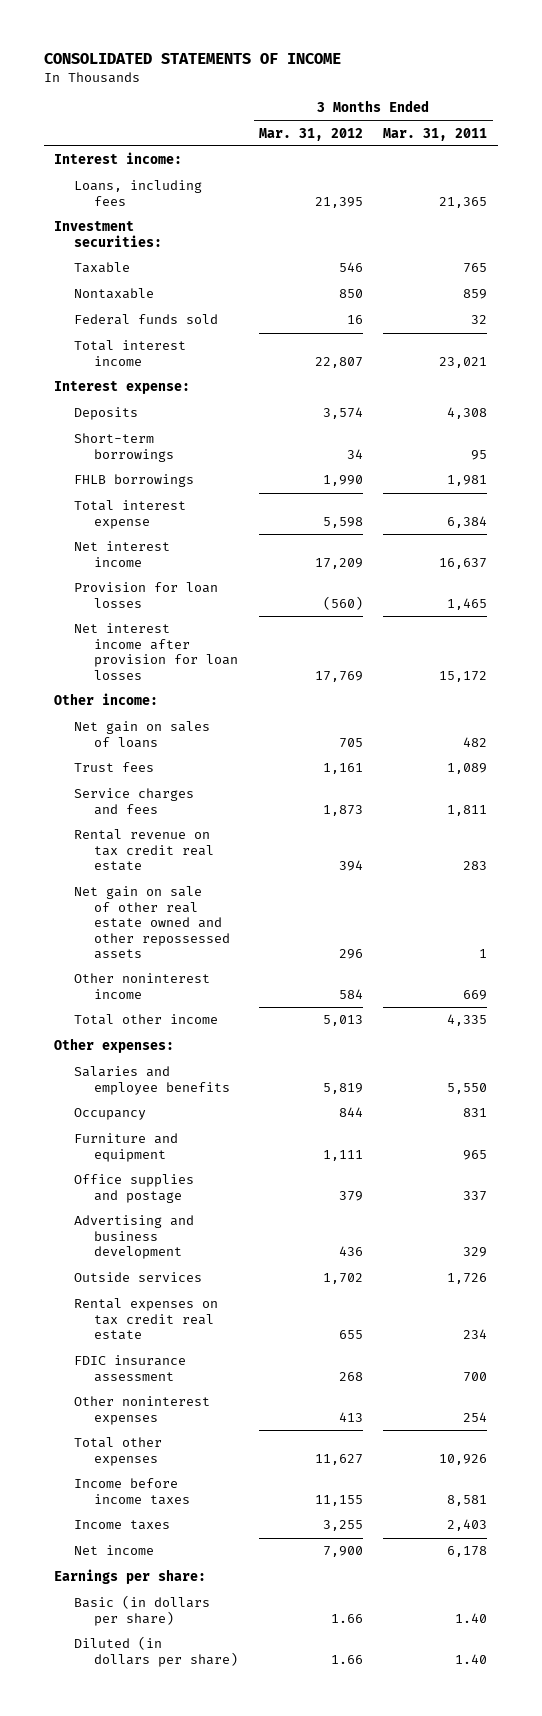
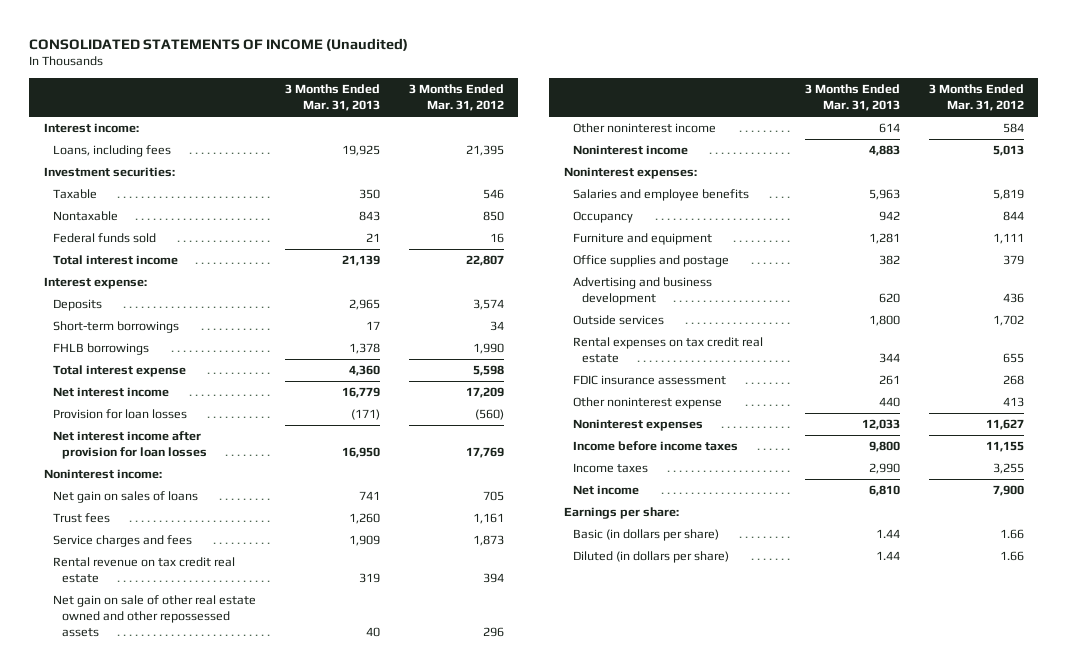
[44,53,342,65] CONSOLIDATED STATEMENTS OF INCOME -> [29,37,409,51] CONSOLIDATED STATEMENTS OF INCOME (Unaudited)
[383,127,488,141] Mar. 31, 2011 -> none
none -> [284,84,380,112] 3 Months Ended Mar. 31, 2013
[54,693,159,706] Other income: -> [43,469,162,480] Noninterest income:
[74,1014,219,1026] Total other income -> [572,145,688,156] Noninterest income
[54,1038,175,1054] Other expenses: -> [563,167,697,180] Noninterest expenses:
[74,1396,211,1425] Other noninterest expenses -> [572,397,722,410] Other noninterest expense
[74,1437,163,1466] Total other expenses -> [572,419,703,432] Noninterest expenses

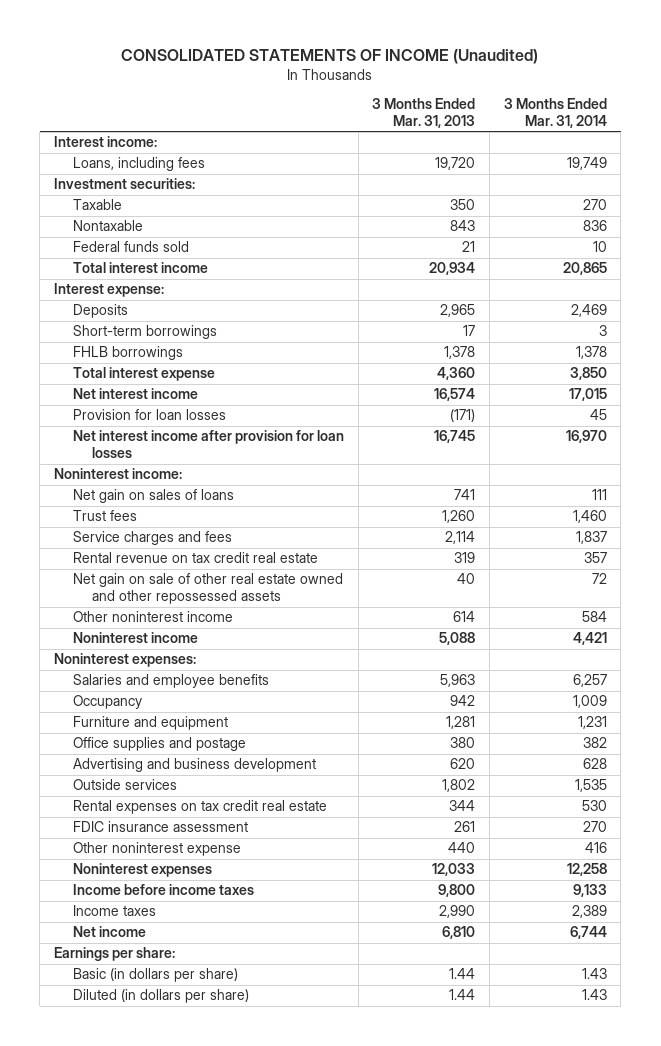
[408,84,504,112] 3 Months Ended Mar. 31, 2012 -> none
none -> [503,98,607,128] 3 Months Ended Mar. 31, 2014
[341,145,380,157] 19,925 -> [435,157,476,171] 19,720
[341,255,380,267] 21,139 -> [429,262,476,276] 20,934
[341,387,380,399] 16,779 -> [434,388,476,402] 16,574
[341,447,380,459] 16,950 -> [434,430,476,444] 16,745
[348,535,380,547] 1,909 -> [445,531,476,545] 2,114
[868,145,900,157] 4,883 -> [439,632,476,646] 5,088
[878,255,900,266] 382 -> [450,737,476,749] 380
[868,315,900,327] 1,800 -> [442,779,476,793] 1,802

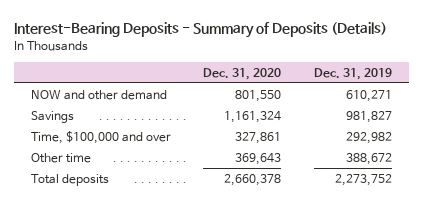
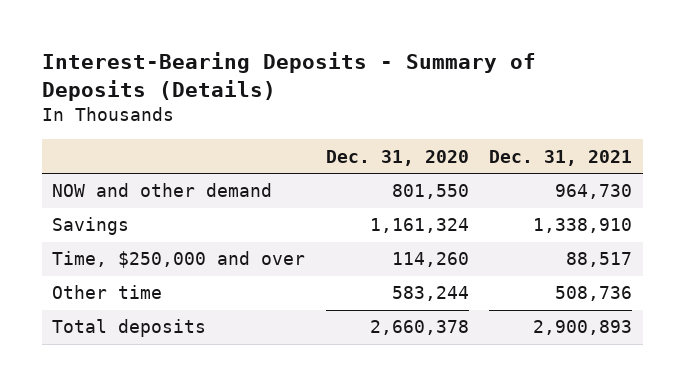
[314,67,393,80] Dec. 31, 2019 -> none
none -> [489,149,633,166] Dec. 31, 2021
[30,130,171,144] Time, $100,000 and over -> [51,251,305,269] Time, $250,000 and over
[235,131,282,144] 327,861 -> [391,252,469,268] 114,260
[235,152,282,165] 369,643 -> [391,286,469,302] 583,244

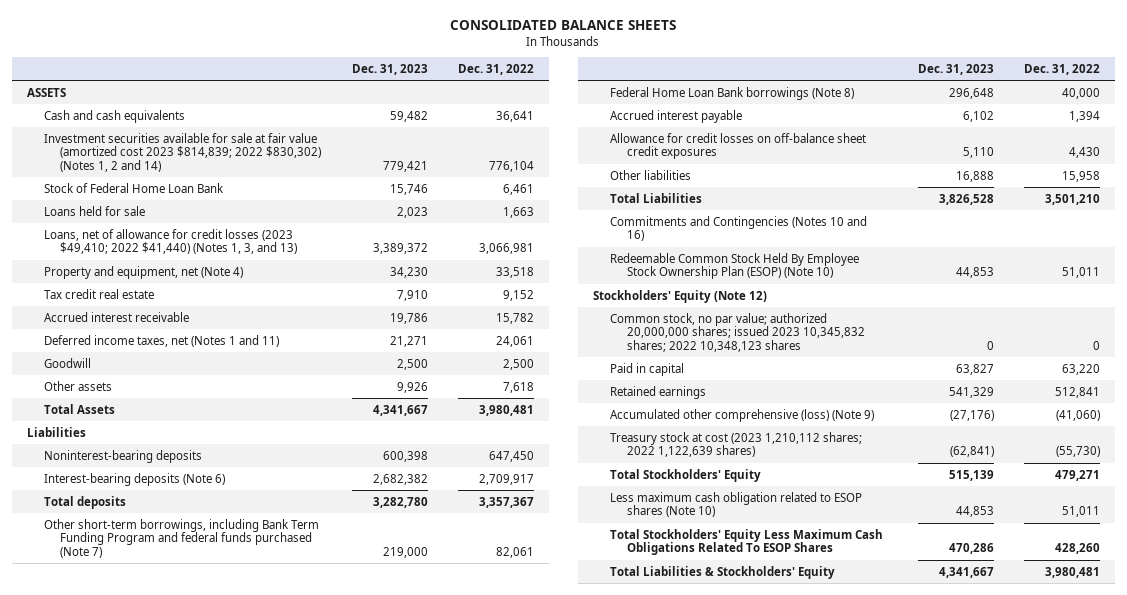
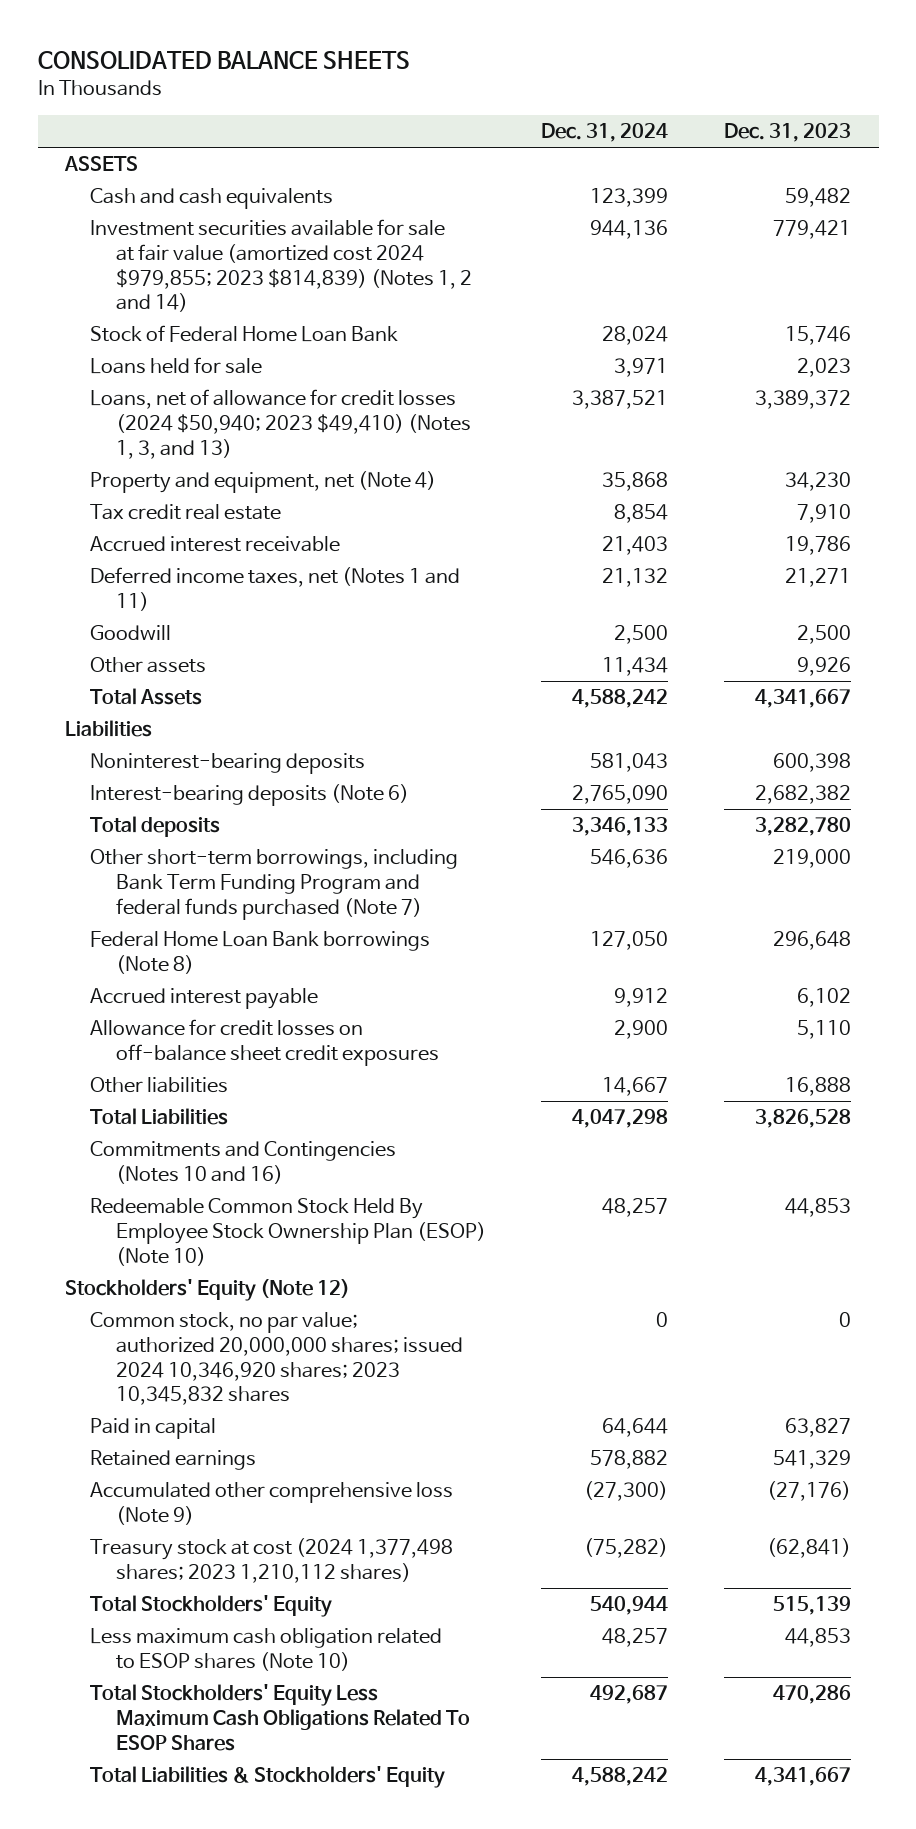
[457,63,534,75] Dec. 31, 2022 -> none
none -> [541,123,669,143] Dec. 31, 2024
[43,132,322,172] Investment securities available for sale at fair value (amortized cost 2023 $814,839; 2022 $830,302) (Notes 1, 2 and 14) -> [90,219,472,313] Investment securities available for sale at fair value (amortized cost 2024 $979,855; 2023 $814,839) (Notes 1, 2 and 14)
[43,228,298,255] Loans, net of allowance for credit losses (2023 $49,410; 2022 $41,440) (Notes 1, 3, and 13) -> [90,389,471,459] Loans, net of allowance for credit losses (2024 $50,940; 2023 $49,410) (Notes 1, 3, and 13)
[610,312,865,352] Common stock, no par value; authorized 20,000,000 shares; issued 2023 10,345,832 shares; 2022 10,348,123 shares -> [90,1312,463,1406] Common stock, no par value; authorized 20,000,000 shares; issued 2024 10,346,920 shares; 2023 10,345,832 shares
[610,408,875,422] Accumulated other comprehensive (loss) (Note 9) -> [90,1482,454,1525] Accumulated other comprehensive loss (Note 9)
[610,431,863,458] Treasury stock at cost (2023 1,210,112 shares; 2022 1,122,639 shares) -> [90,1538,454,1583] Treasury stock at cost (2024 1,377,498 shares; 2023 1,210,112 shares)

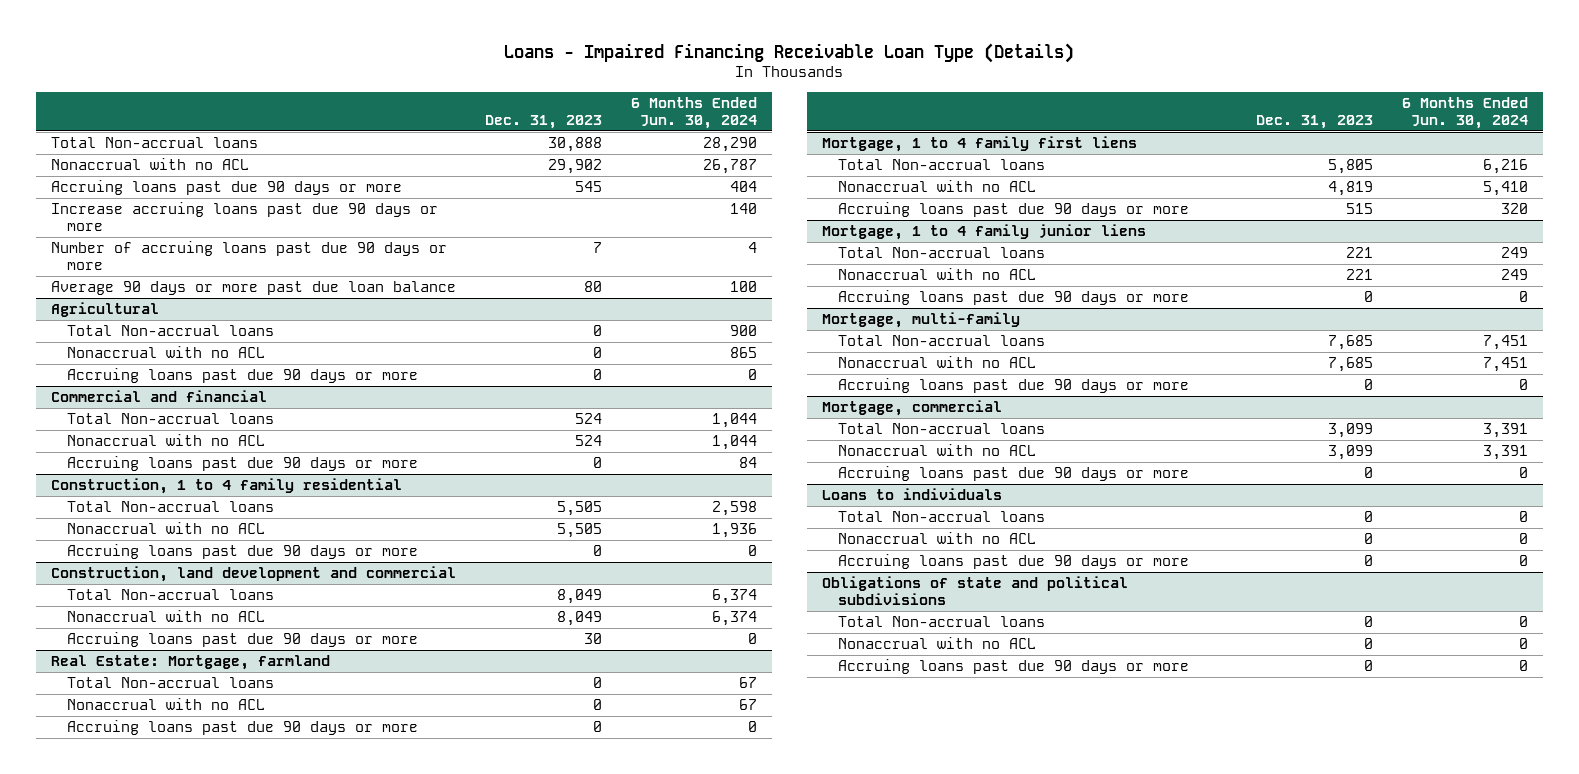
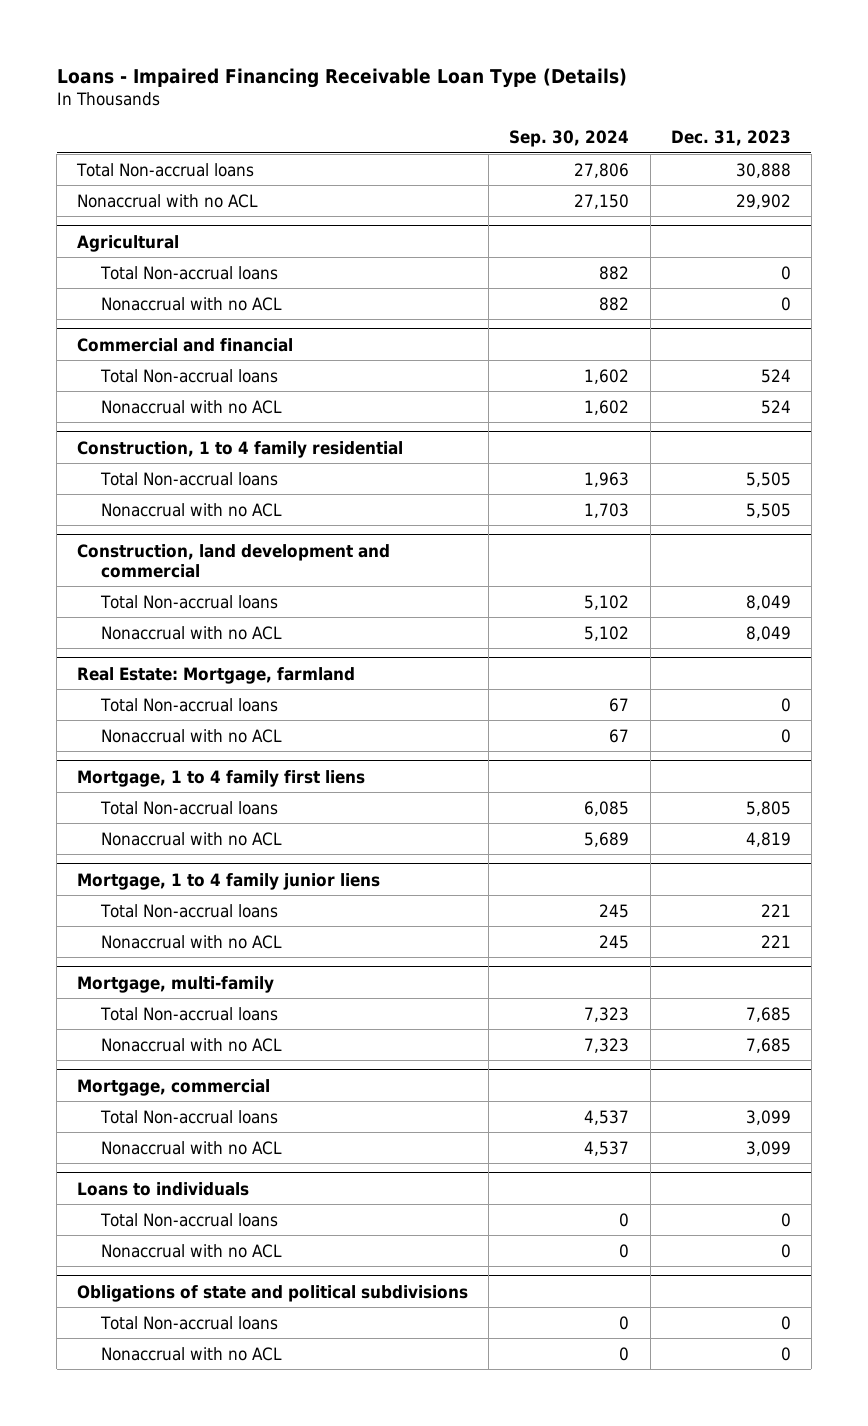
[630,96,757,129] 6 Months Ended Jun. 30, 2024 -> none
none -> [509,130,630,148] Sep. 30, 2024
[50,180,402,196] Accruing loans past due 90 days or more -> none
[50,202,438,232] Increase accruing loans past due 90 days or more -> none
[50,241,447,271] Number of accruing loans past due 90 days or more -> none
[50,281,456,296] Average 90 days or more past due loan balance -> none
[66,368,418,384] Accruing loans past due 90 days or more -> none
[66,456,418,472] Accruing loans past due 90 days or more -> none
[66,544,418,560] Accruing loans past due 90 days or more -> none
[66,632,418,648] Accruing loans past due 90 days or more -> none
[66,720,418,736] Accruing loans past due 90 days or more -> none
[838,202,1190,218] Accruing loans past due 90 days or more -> none
[838,290,1190,306] Accruing loans past due 90 days or more -> none
[838,378,1190,394] Accruing loans past due 90 days or more -> none
[838,466,1190,482] Accruing loans past due 90 days or more -> none
[838,554,1190,570] Accruing loans past due 90 days or more -> none
[838,659,1190,675] Accruing loans past due 90 days or more -> none

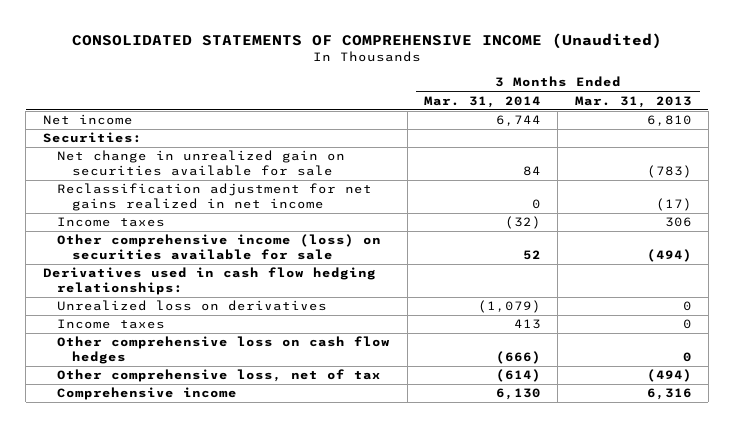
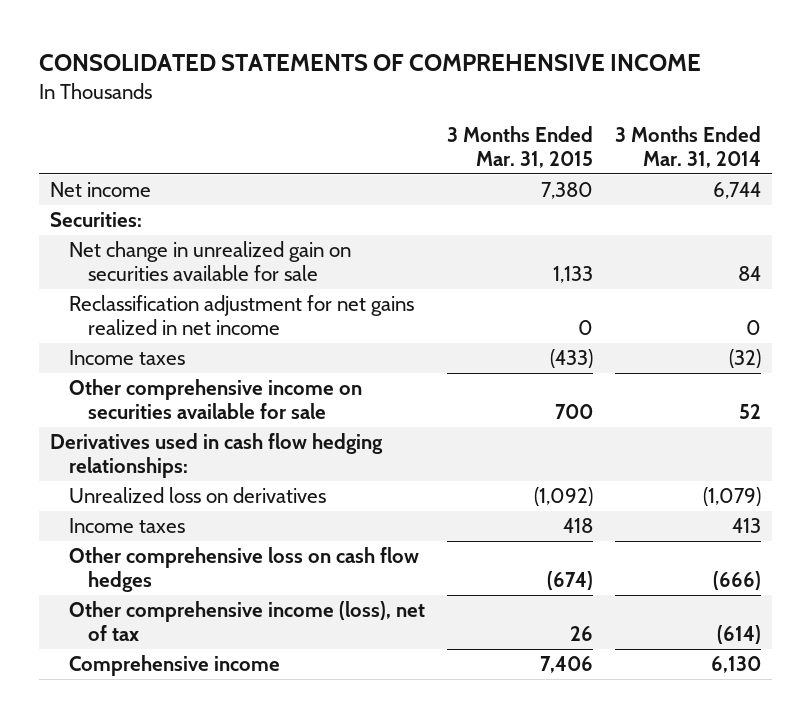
[72,32,663,49] CONSOLIDATED STATEMENTS OF COMPREHENSIVE INCOME (Unaudited) -> [39,54,702,72] CONSOLIDATED STATEMENTS OF COMPREHENSIVE INCOME
[574,95,692,108] Mar. 31, 2013 -> none
none -> [447,126,594,169] 3 Months Ended Mar. 31, 2015
[57,234,382,260] Other comprehensive income (loss) on securities available for sale -> [69,379,363,420] Other comprehensive income on securities available for sale
[57,369,382,383] Other comprehensive loss, net of tax -> [69,601,426,642] Other comprehensive income (loss), net of tax

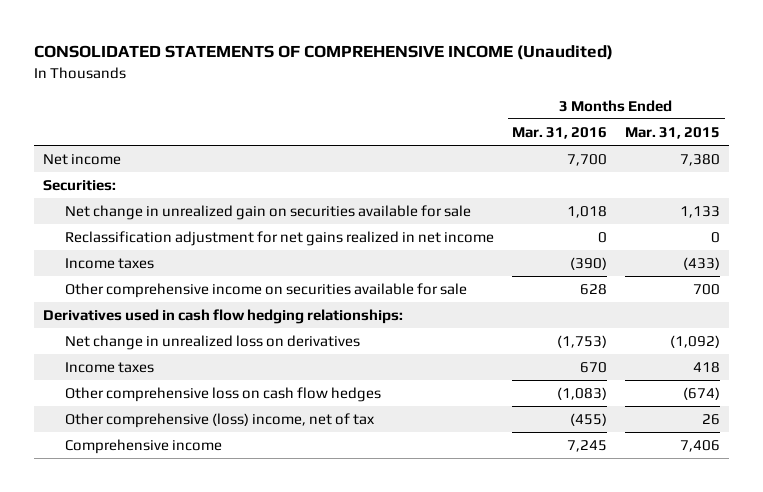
[39,54,702,72] CONSOLIDATED STATEMENTS OF COMPREHENSIVE INCOME -> [34,45,614,61] CONSOLIDATED STATEMENTS OF COMPREHENSIVE INCOME (Unaudited)
[615,126,762,169] 3 Months Ended Mar. 31, 2014 -> none
none -> [512,126,608,139] Mar. 31, 2016
[69,487,327,504] Unrealized loss on derivatives -> [65,335,361,351] Net change in unrealized loss on derivatives
[69,601,426,642] Other comprehensive income (loss), net of tax -> [65,413,376,429] Other comprehensive (loss) income, net of tax

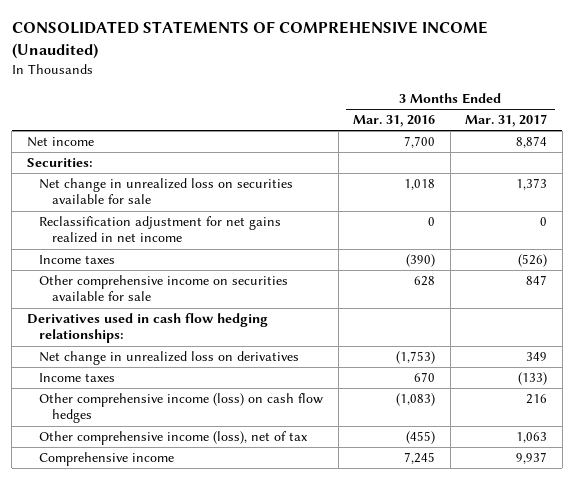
[625,126,721,139] Mar. 31, 2015 -> none
none -> [465,114,548,128] Mar. 31, 2017
[65,205,472,221] Net change in unrealized gain on securities available for sale -> [39,178,294,205] Net change in unrealized loss on securities available for sale
[65,387,382,403] Other comprehensive loss on cash flow hedges -> [39,393,324,424] Other comprehensive income (loss) on cash flow hedges
[65,413,376,429] Other comprehensive (loss) income, net of tax -> [39,431,309,446] Other comprehensive income (loss), net of tax

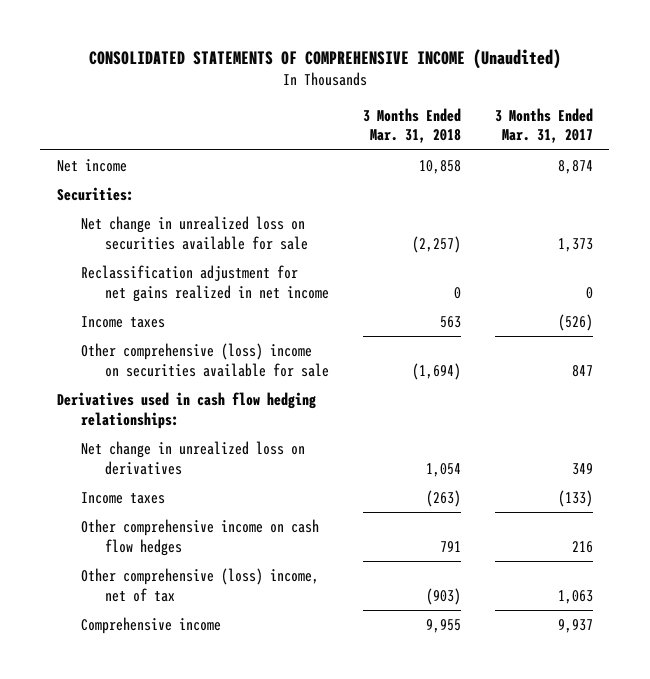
[353,115,436,128] Mar. 31, 2016 -> none
none -> [362,107,461,144] 3 Months Ended Mar. 31, 2018
[39,275,289,302] Other comprehensive income on securities available for sale -> [80,342,329,377] Other comprehensive (loss) income on securities available for sale
[39,393,324,424] Other comprehensive income (loss) on cash flow hedges -> [80,518,319,556] Other comprehensive income on cash flow hedges
[39,431,309,446] Other comprehensive income (loss), net of tax -> [80,567,319,602] Other comprehensive (loss) income, net of tax

